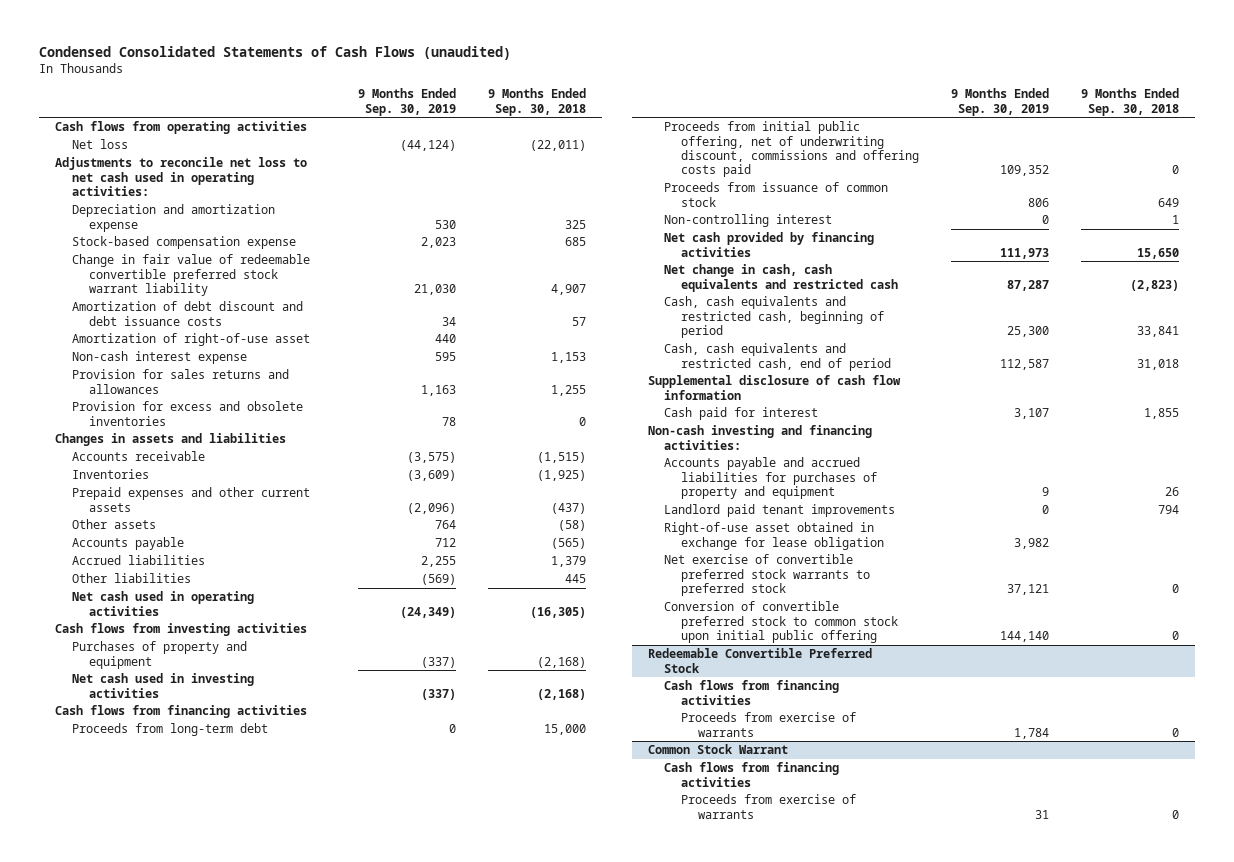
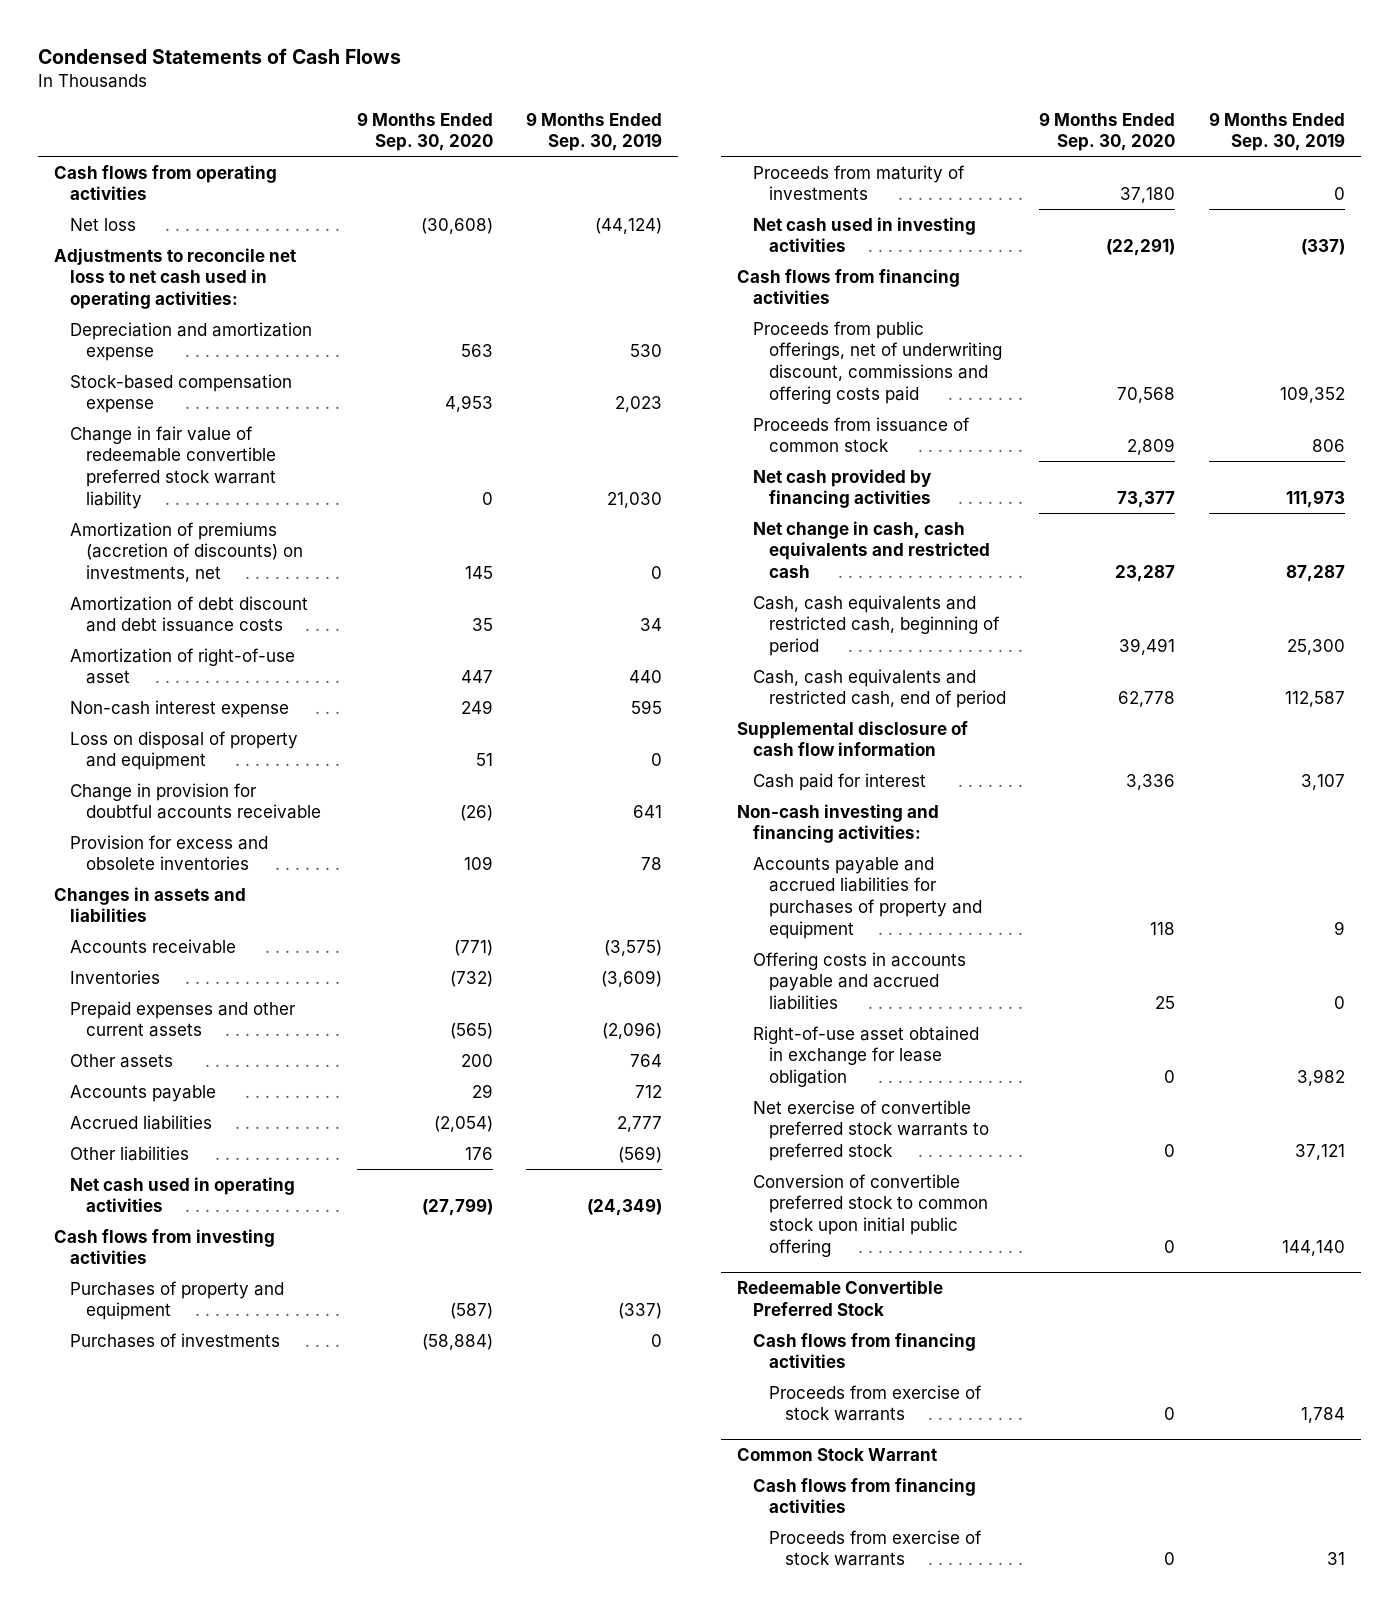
[39,46,512,61] Condensed Consolidated Statements of Cash Flows (unaudited) -> [37,48,401,65] Condensed Statements of Cash Flows
[488,88,587,116] 9 Months Ended Sep. 30, 2018 -> none
none -> [356,111,493,152] 9 Months Ended Sep. 30, 2020
none -> [70,521,304,582] Amortization of premiums (accretion of discounts) on investments, net
[71,369,289,394] Provision for sales returns and allowances -> none
none -> [70,730,299,771] Loss on disposal of property and equipment
none -> [70,782,322,820] Change in provision for doubtful accounts receivable
[421,556,457,568] 2,255 -> [616,1115,662,1132] 2,777
none -> [70,1332,281,1348] Purchases of investments
none -> [753,164,966,201] Proceeds from maturity of investments
[71,723,268,737] Proceeds from long-term debt -> none
[664,121,920,178] Proceeds from initial public offering, net of underwriting discount, commissions and offering costs paid -> [753,320,1003,404] Proceeds from public offerings, net of underwriting discount, commissions and offering costs paid
[664,214,833,228] Non-controlling interest -> none
[664,504,896,518] Landlord paid tenant improvements -> none
none -> [753,951,967,1010] Offering costs in accounts payable and accrued liabilities
[681,712,857,737] Proceeds from exercise of warrants -> [769,1384,983,1422] Proceeds from exercise of stock warrants
[681,794,857,819] Proceeds from exercise of warrants -> [769,1529,983,1567] Proceeds from exercise of stock warrants

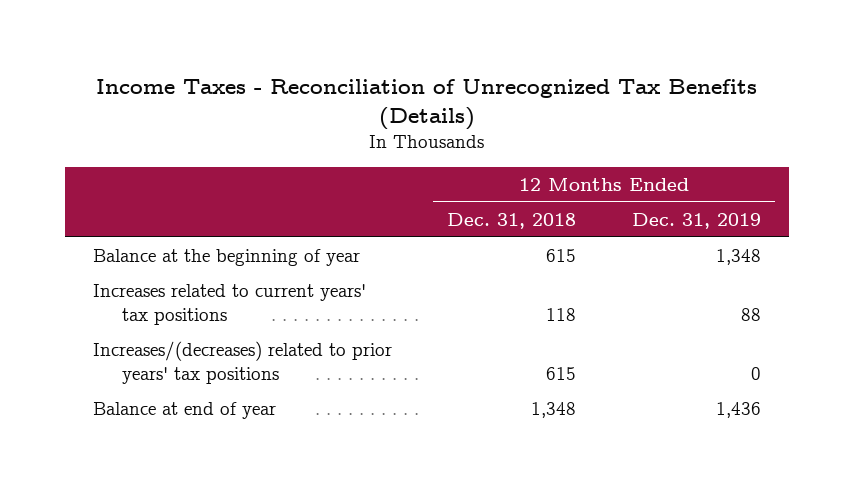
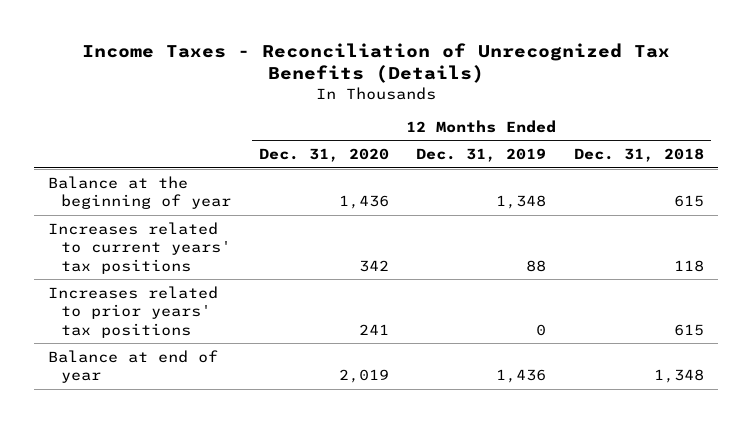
none -> [258,148,389,163] Dec. 31, 2020
[92,340,392,384] Increases/(decreases) related to prior years' tax positions -> [47,285,218,338] Increases related to prior years' tax positions

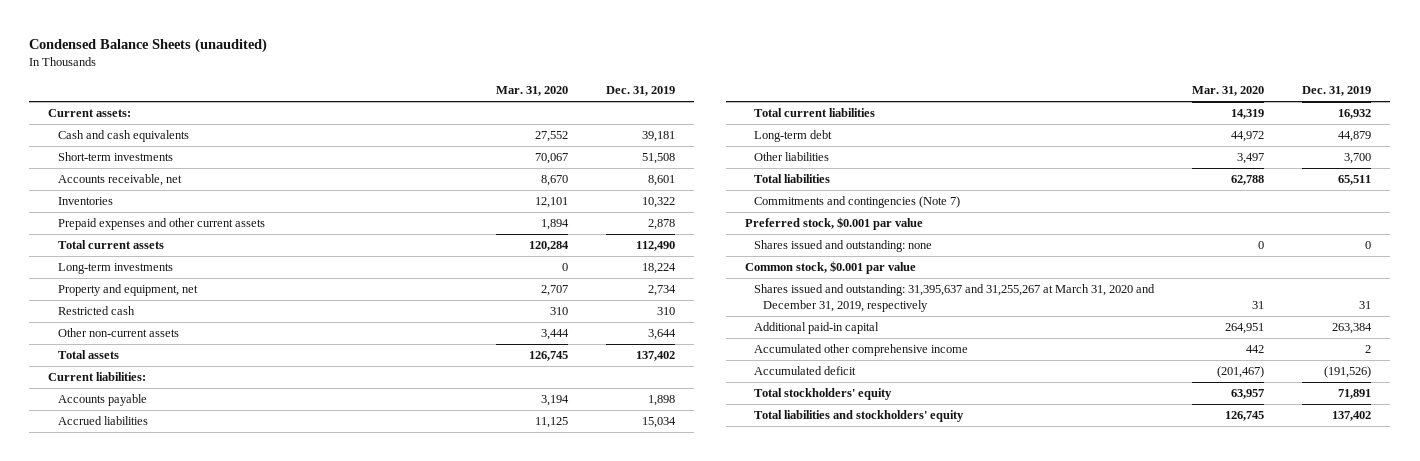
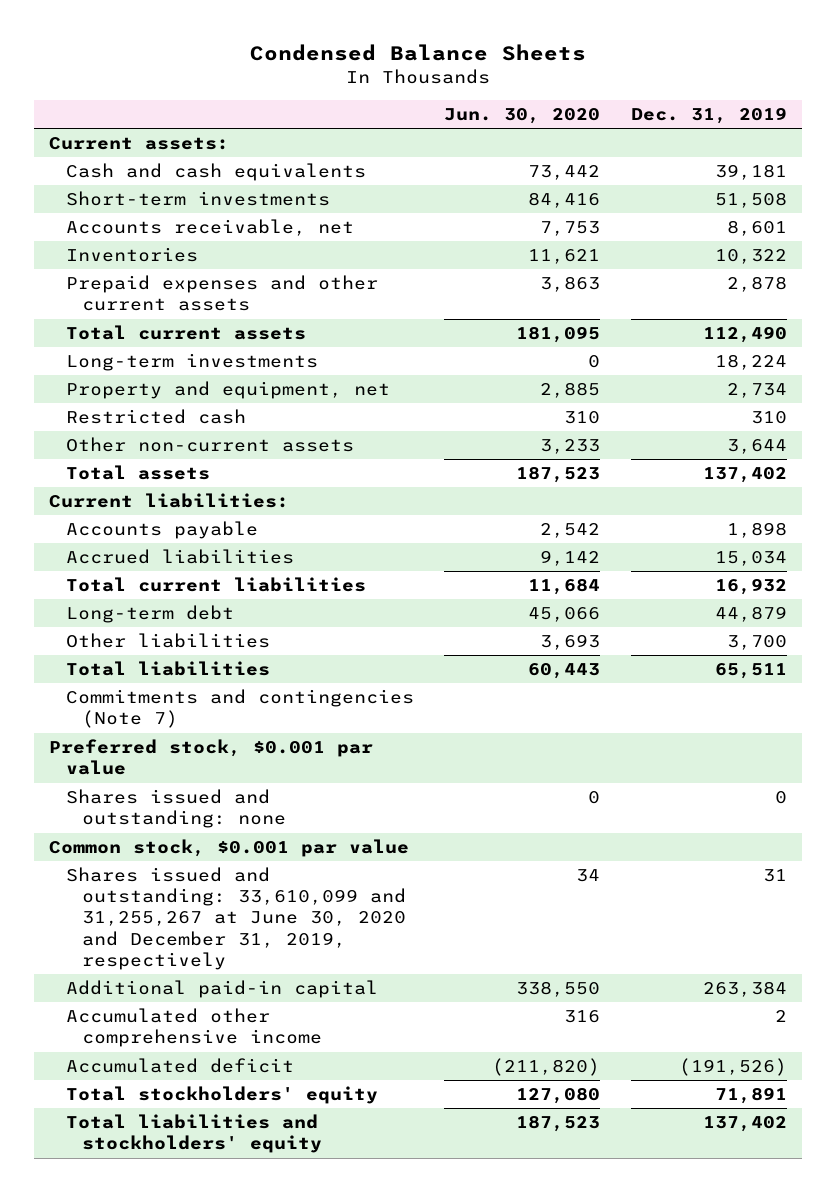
[29,38,268,54] Condensed Balance Sheets (unaudited) -> [250,44,587,62] Condensed Balance Sheets
[495,86,568,97] Mar. 31, 2020 -> none
none -> [444,108,601,125] Jun. 30, 2020
[754,284,1156,313] Shares issued and outstanding: 31,395,637 and 31,255,267 at March 31, 2020 and December 31, 2019, respectively -> [65,867,406,970] Shares issued and outstanding: 33,610,099 and 31,255,267 at June 30, 2020 and December 31, 2019, respectively

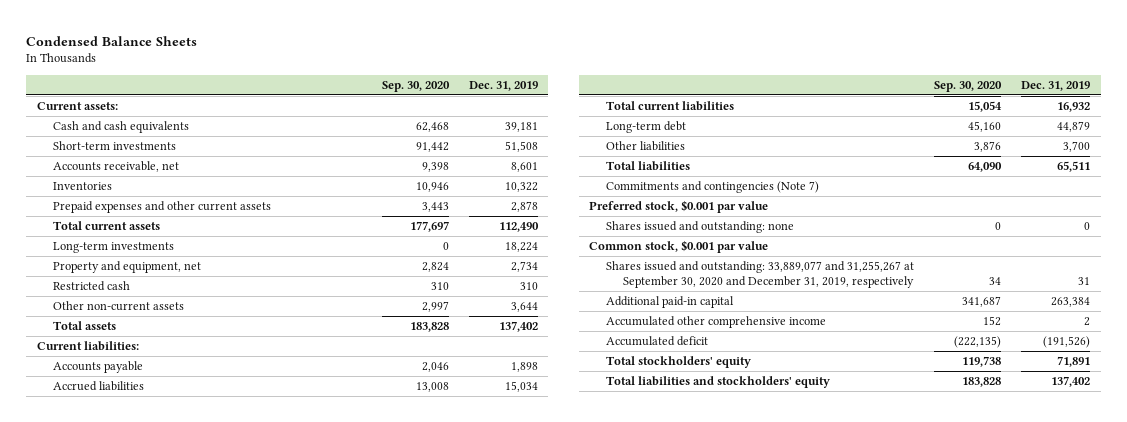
[444,108,601,125] Jun. 30, 2020 -> none
none -> [381,80,450,92] Sep. 30, 2020
[65,867,406,970] Shares issued and outstanding: 33,610,099 and 31,255,267 at June 30, 2020 and December 31, 2019, respectively -> [605,261,914,289] Shares issued and outstanding: 33,889,077 and 31,255,267 at September 30, 2020 and December 31, 2019, respectively

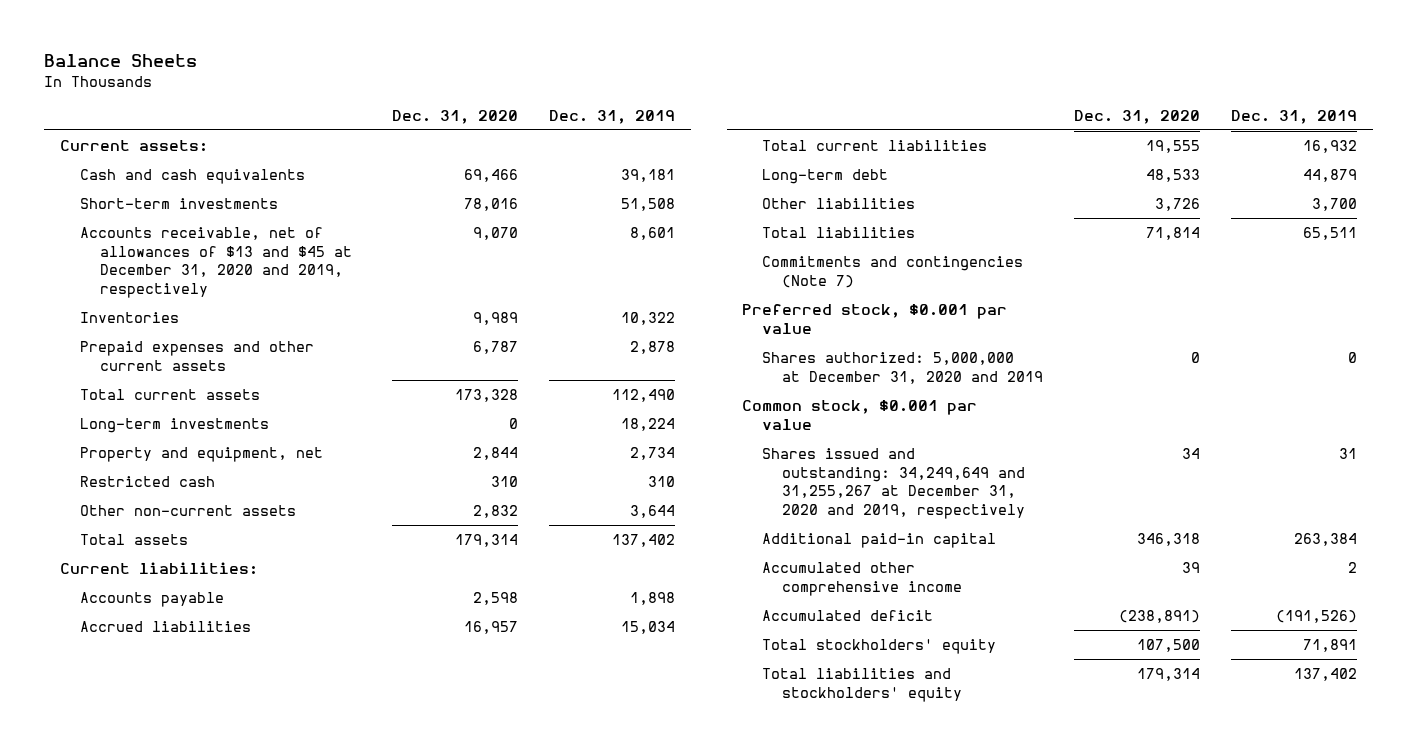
[26,35,198,46] Condensed Balance Sheets -> [44,53,198,67] Balance Sheets
[381,80,450,92] Sep. 30, 2020 -> none
none -> [391,110,518,125] Dec. 31, 2020
[53,161,180,173] Accounts receivable, net -> [79,226,352,299] Accounts receivable, net of allowances of $13 and $45 at December 31, 2020 and 2019, respectively
[605,221,794,234] Shares issued and outstanding: none -> [762,351,1044,384] Shares authorized: 5,000,000 at December 31, 2020 and 2019
[605,261,914,289] Shares issued and outstanding: 33,889,077 and 31,255,267 at September 30, 2020 and December 31, 2019, respectively -> [762,447,1026,520] Shares issued and outstanding: 34,249,649 and 31,255,267 at December 31, 2020 and 2019, respectively

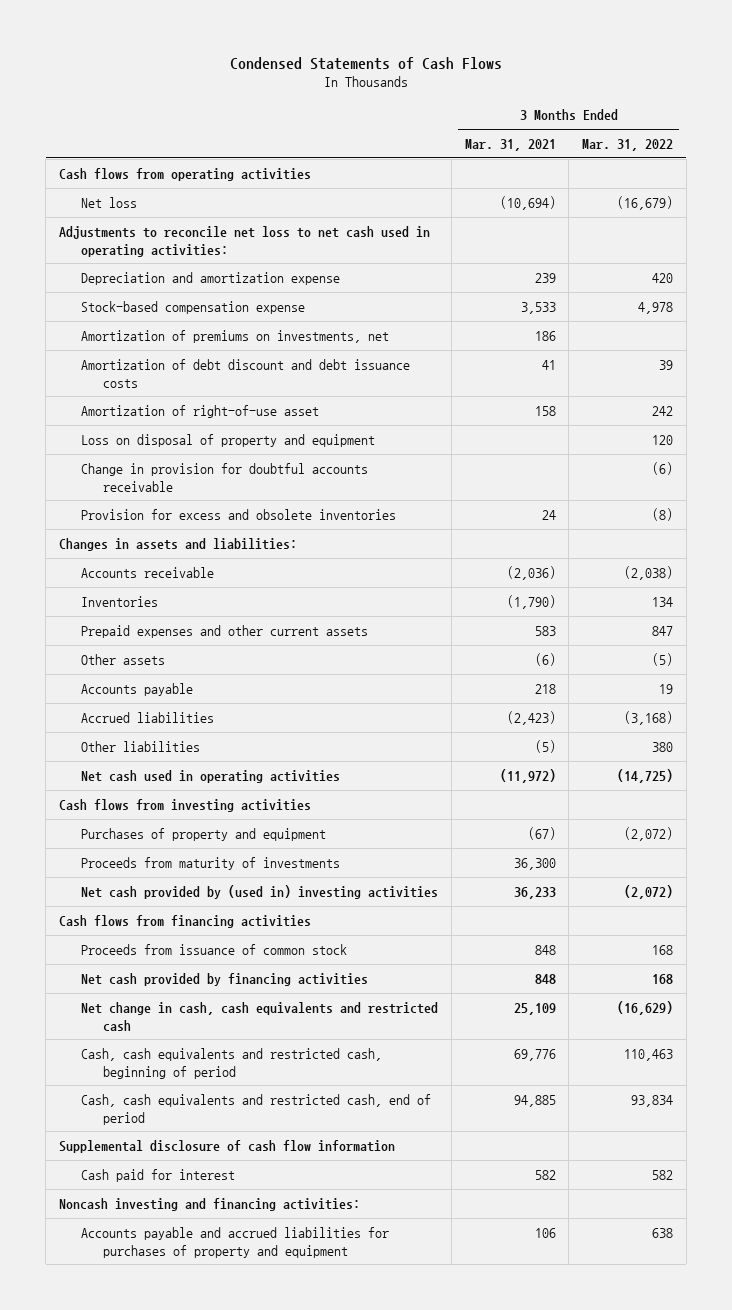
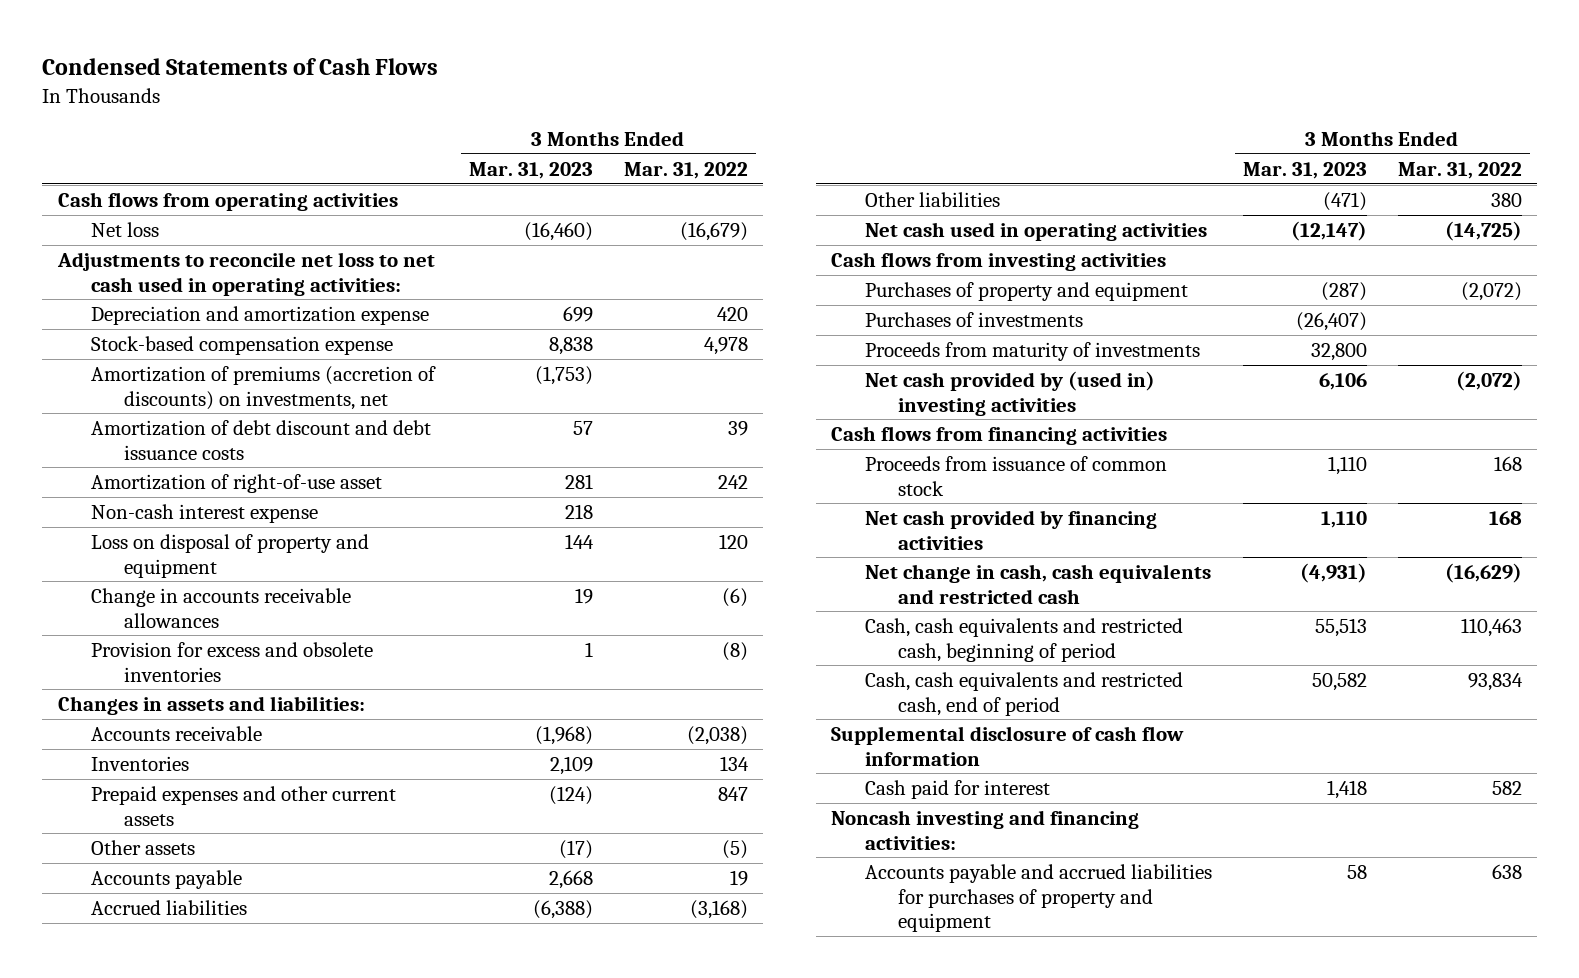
[464,139,556,152] Mar. 31, 2021 -> none
none -> [468,161,593,179] Mar. 31, 2023
[81,329,390,343] Amortization of premiums on investments, net -> [90,366,436,410] Amortization of premiums (accretion of discounts) on investments, net
none -> [90,504,318,524] Non-cash interest expense
[81,462,369,492] Change in provision for doubtful accounts receivable -> [90,588,351,628] Change in accounts receivable allowances
none -> [864,312,1083,328] Purchases of investments

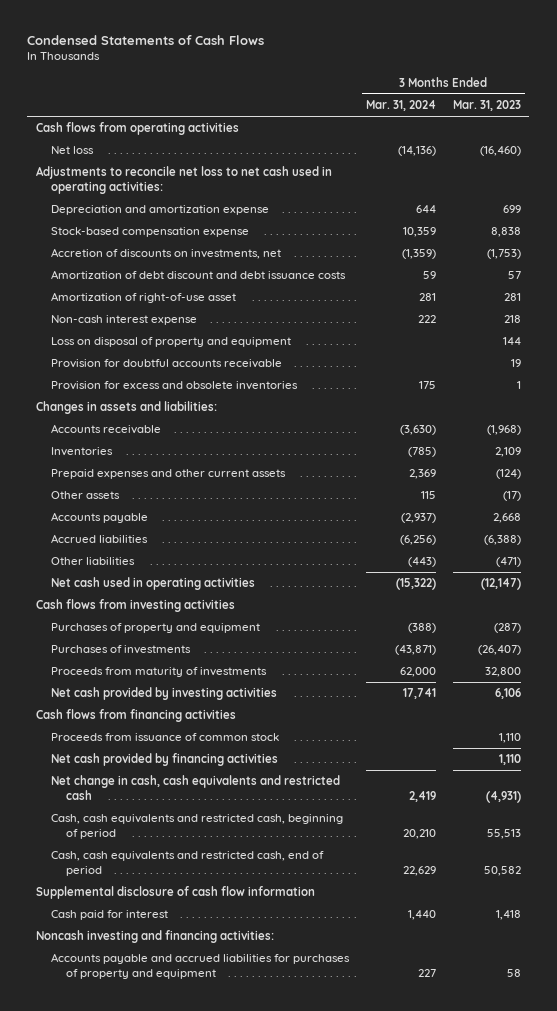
[623,161,748,179] Mar. 31, 2022 -> none
none -> [365,100,436,112] Mar. 31, 2024
[90,366,436,410] Amortization of premiums (accretion of discounts) on investments, net -> [50,248,281,260] Accretion of discounts on investments, net
[90,588,351,628] Change in accounts receivable allowances -> [50,359,282,369] Provision for doubtful accounts receivable
[864,371,1155,416] Net cash provided by (used in) investing activities -> [50,687,277,701] Net cash provided by investing activities

